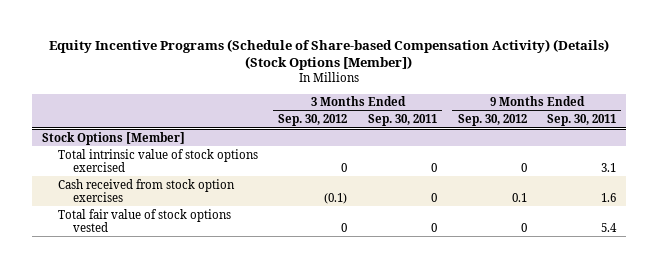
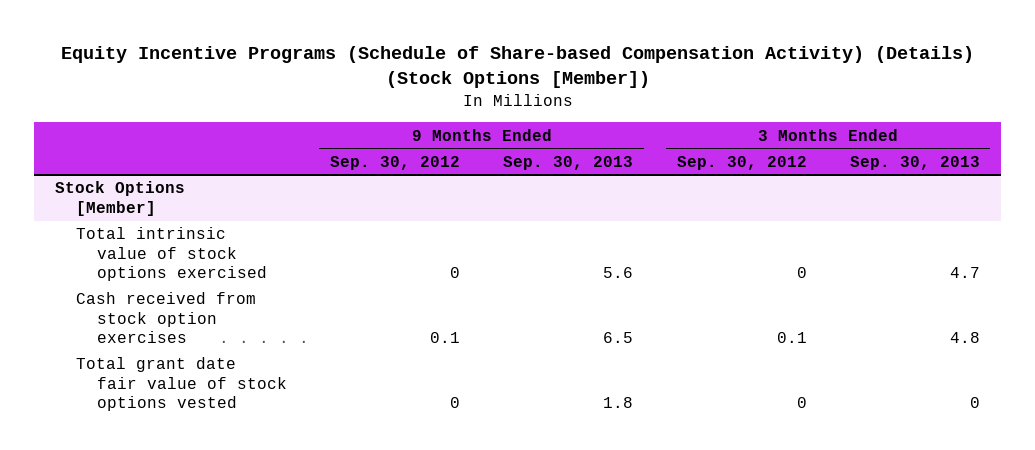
[367,114,437,127] Sep. 30, 2011 -> none
[547,114,617,127] Sep. 30, 2011 -> none
none -> [503,155,634,170] Sep. 30, 2013
none -> [849,155,980,170] Sep. 30, 2013
[324,193,348,205] (0.1) -> [776,332,807,344] 0.1
[57,208,231,233] Total fair value of stock options vested -> [76,357,288,412] Total grant date fair value of stock options vested

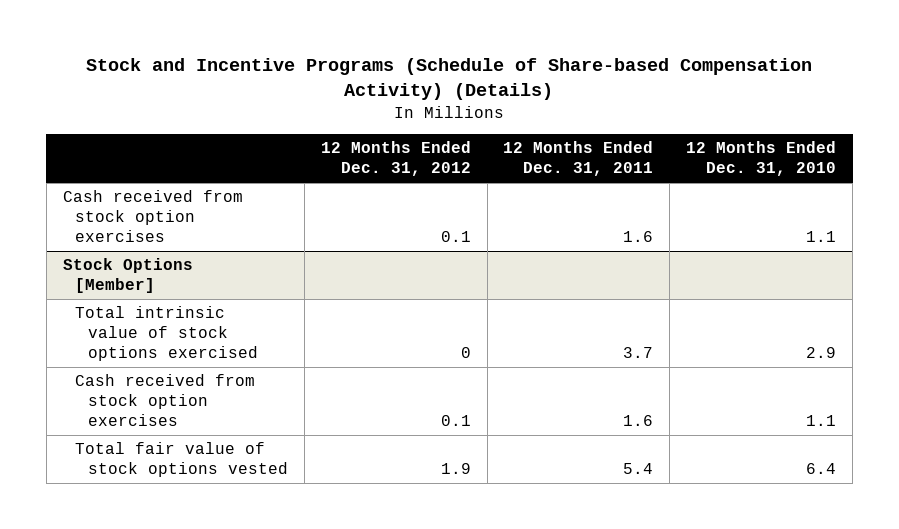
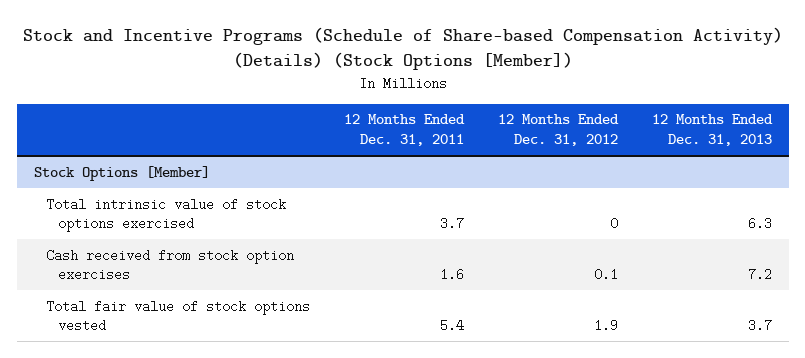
[86,58,813,101] Stock and Incentive Programs (Schedule of Share-based Compensation Activity) (Details) -> [22,27,783,71] Stock and Incentive Programs (Schedule of Share-based Compensation Activity) (Details) (Stock Options [Member])
[686,141,837,177] 12 Months Ended Dec. 31, 2010 -> none
none -> [651,114,773,147] 12 Months Ended Dec. 31, 2013
[62,190,243,243] Cash received from stock option exercises -> none

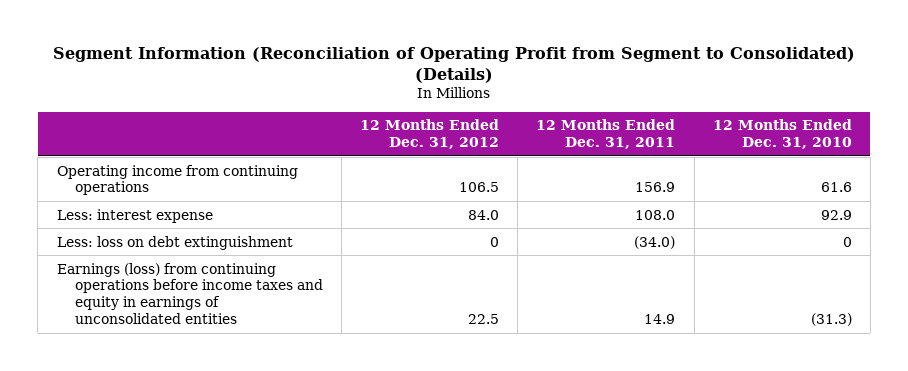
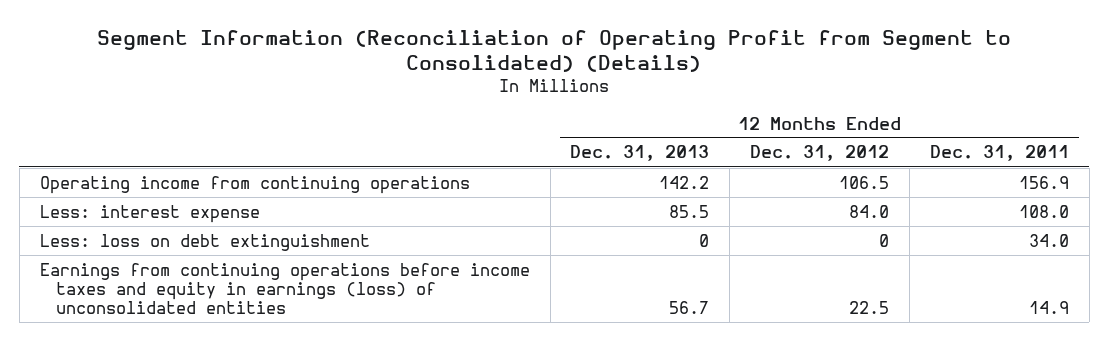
[712,119,852,150] 12 Months Ended Dec. 31, 2010 -> none
none -> [570,145,710,162] Dec. 31, 2013
[634,235,676,249] (34.0) -> [1028,233,1069,247] 34.0
[56,262,323,324] Earnings (loss) from continuing operations before income taxes and equity in earnings of unconsolidated entities -> [39,262,530,314] Earnings from continuing operations before income taxes and equity in earnings (loss) of unconsolidated entities

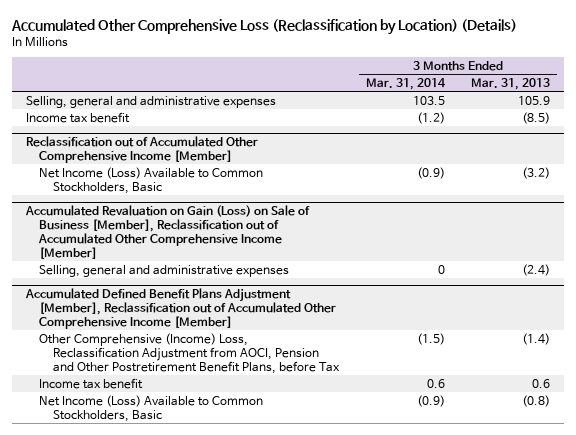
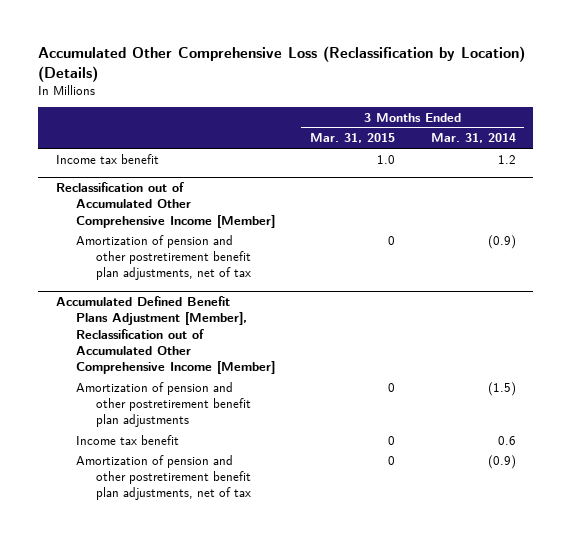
[471,78,551,91] Mar. 31, 2013 -> none
none -> [310,133,396,144] Mar. 31, 2015
[25,95,276,108] Selling, general and administrative expenses -> none
[416,111,445,124] (1.2) -> [497,154,516,164] 1.2
[24,204,310,259] Accumulated Revaluation on Gain (Loss) on Sale of Business [Member], Reclassification out of Accumulated Other Comprehensive Income [Member] -> none
[39,264,290,277] Selling, general and administrative expenses -> none
[39,166,264,194] Net Income (Loss) Available to Common Stockholders, Basic -> [75,234,252,281] Amortization of pension and other postretirement benefit plan adjustments, net of tax
[39,332,340,374] Other Comprehensive (Income) Loss, Reclassification Adjustment from AOCI, Pension and Other Postretirement Benefit Plans, before Tax -> [75,381,252,428] Amortization of pension and other postretirement benefit plan adjustments
[39,394,264,422] Net Income (Loss) Available to Common Stockholders, Basic -> [75,454,252,501] Amortization of pension and other postretirement benefit plan adjustments, net of tax

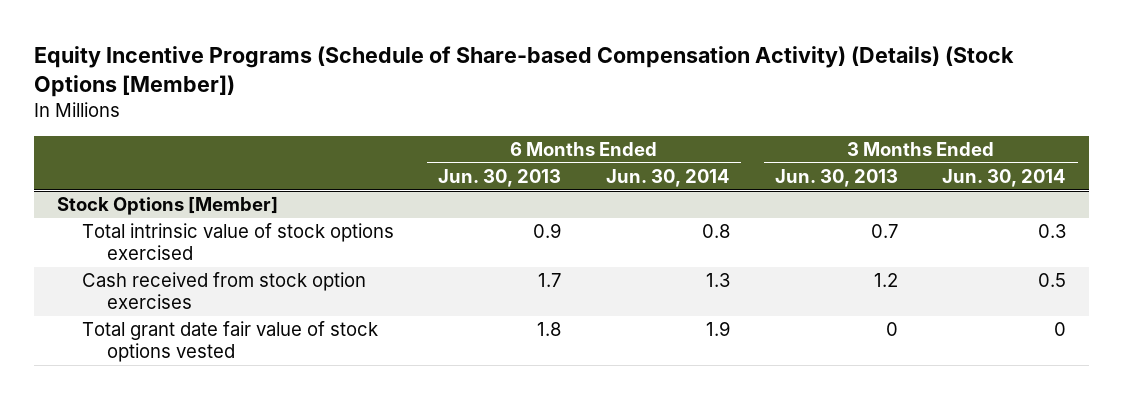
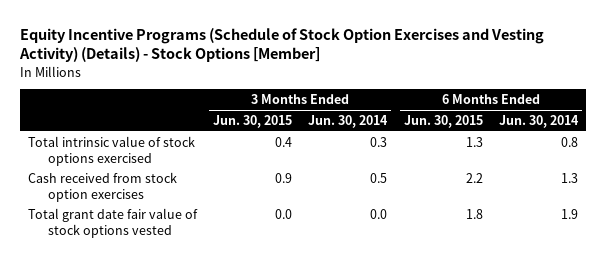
[34,46,1015,97] Equity Incentive Programs (Schedule of Share-based Compensation Activity) (Details) (Stock Options [Member]) -> [19,27,545,63] Equity Incentive Programs (Schedule of Stock Option Exercises and Vesting Activity) (Details) - Stock Options [Member]
[438,169,562,188] Jun. 30, 2013 -> none
[774,169,898,188] Jun. 30, 2013 -> none
none -> [213,115,293,129] Jun. 30, 2015
none -> [403,115,483,129] Jun. 30, 2015
[56,196,278,216] Stock Options [Member] -> none
[1054,322,1067,337] 0 -> [370,209,388,220] 0.0

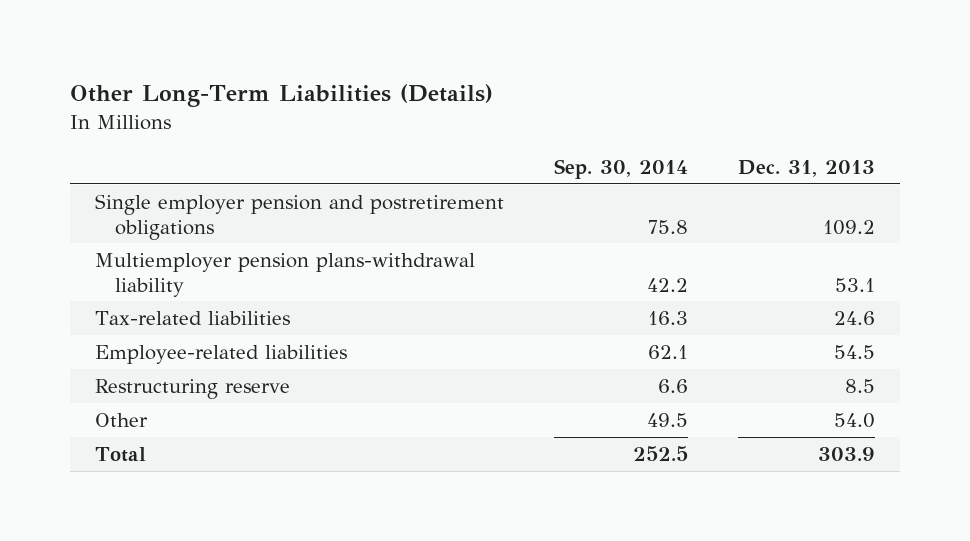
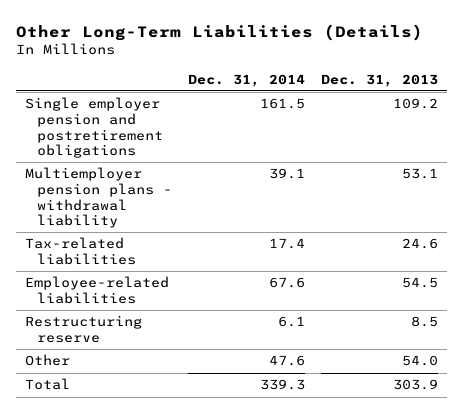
[554,158,689,179] Sep. 30, 2014 -> none
none -> [188,73,306,87] Dec. 31, 2014
[94,253,475,297] Multiemployer pension plans-withdrawal liability -> [24,167,172,229] Multiemployer pension plans - withdrawal liability

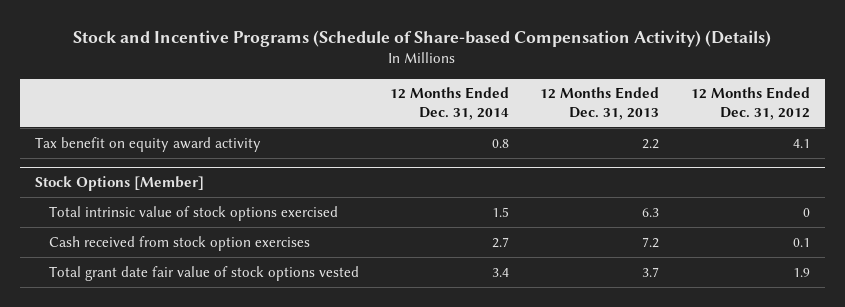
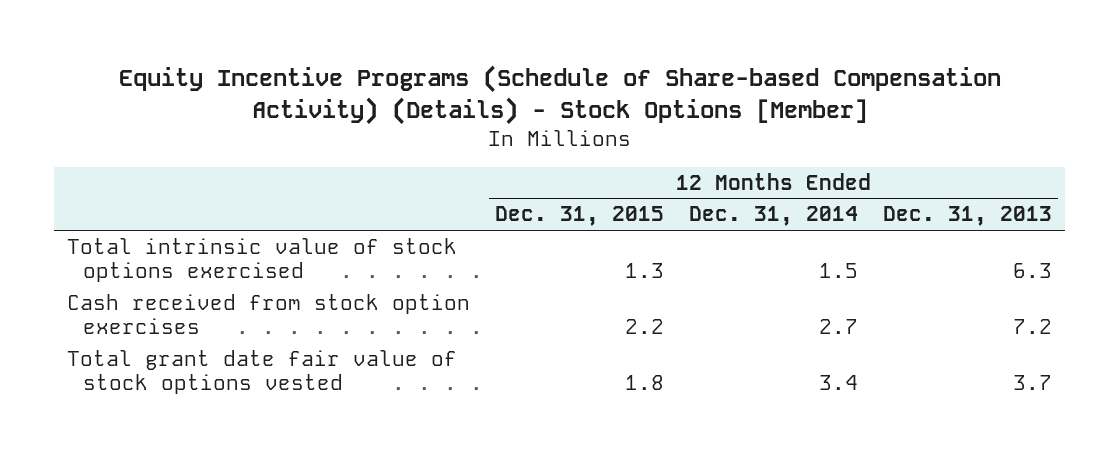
[73,30,772,48] Stock and Incentive Programs (Schedule of Share-based Compensation Activity) (Details) -> [118,65,1001,126] Equity Incentive Programs (Schedule of Share-based Compensation Activity) (Details) - Stock Options [Member]
[690,87,810,120] 12 Months Ended Dec. 31, 2012 -> none
none -> [495,206,665,227] Dec. 31, 2015
[35,136,262,152] Tax benefit on equity award activity -> none
[35,175,205,191] Stock Options [Member] -> none

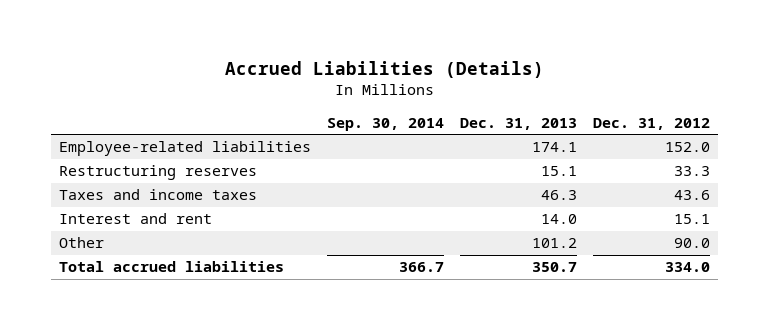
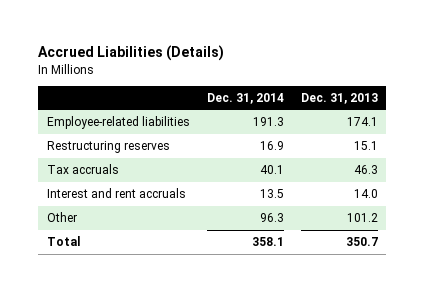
[327,117,445,131] Sep. 30, 2014 -> none
[592,117,710,130] Dec. 31, 2012 -> none
none -> [206,93,284,105] Dec. 31, 2014
[59,189,258,201] Taxes and income taxes -> [46,164,119,175] Tax accruals
[59,213,213,225] Interest and rent -> [46,188,186,199] Interest and rent accruals
[59,261,285,273] Total accrued liabilities -> [46,236,80,247] Total

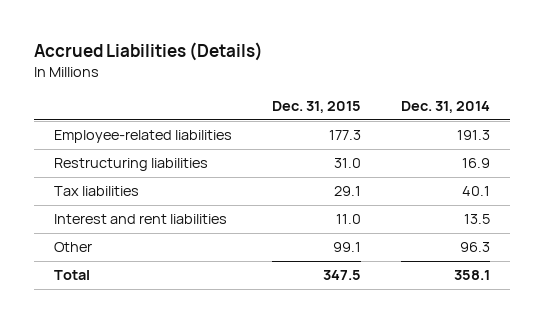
[300,93,378,105] Dec. 31, 2013 -> none
none -> [271,100,361,113] Dec. 31, 2015
[46,141,170,154] Restructuring reserves -> [54,158,209,172] Restructuring liabilities
[46,164,119,175] Tax accruals -> [54,186,140,197] Tax liabilities
[46,188,186,199] Interest and rent accruals -> [54,214,228,225] Interest and rent liabilities

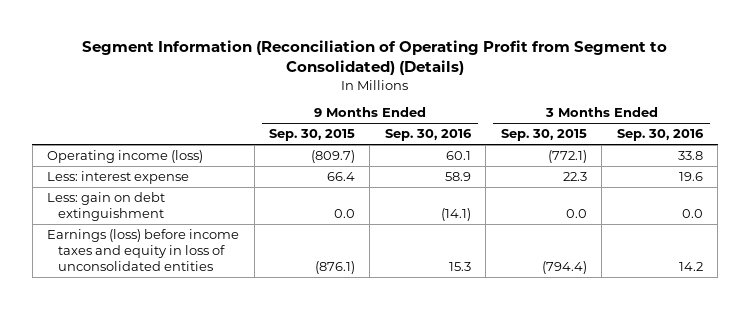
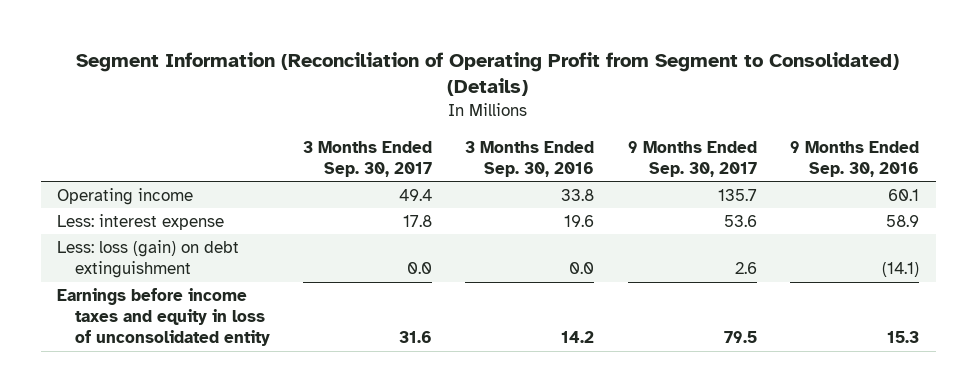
[269,129,356,142] Sep. 30, 2015 -> none
[500,129,587,142] Sep. 30, 2015 -> none
none -> [303,140,433,177] 3 Months Ended Sep. 30, 2017
none -> [627,140,757,177] 9 Months Ended Sep. 30, 2017
[47,149,204,163] Operating income (loss) -> [57,188,194,206] Operating income
[47,191,166,221] Less: gain on debt extinguishment -> [57,240,240,279] Less: loss (gain) on debt extinguishment
[47,228,240,271] Earnings (loss) before income taxes and equity in loss of unconsolidated entities -> [57,288,270,347] Earnings before income taxes and equity in loss of unconsolidated entity

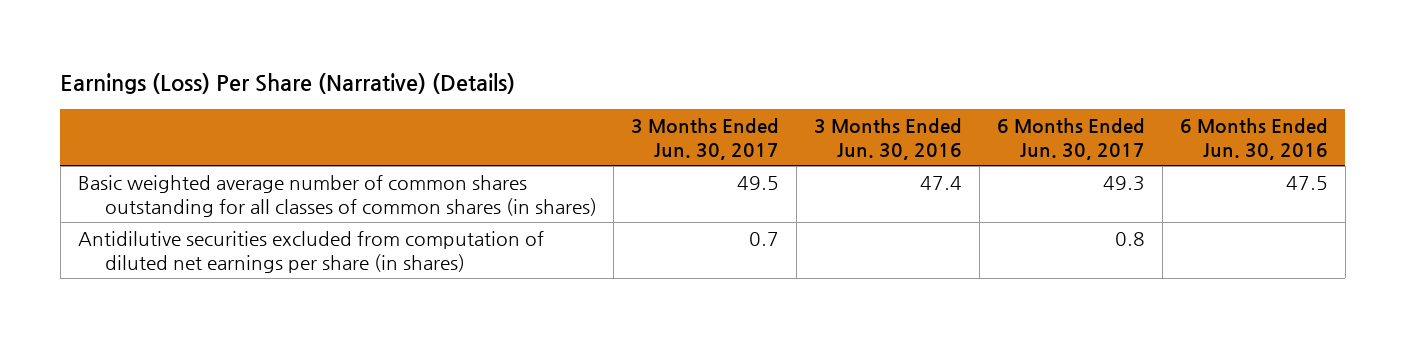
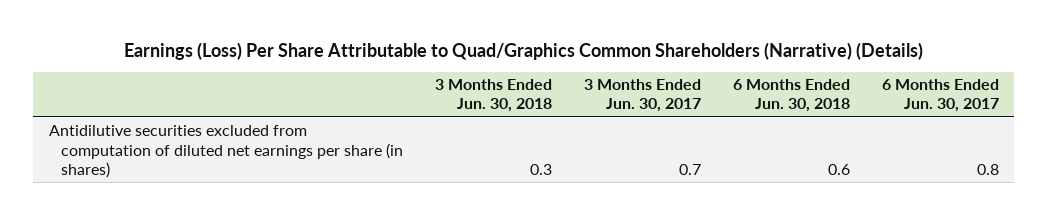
[60,73,516,95] Earnings (Loss) Per Share (Narrative) (Details) -> [123,41,923,60] Earnings (Loss) Per Share Attributable to Quad/Graphics Common Shareholders (Narrative) (Details)
[814,117,963,160] 3 Months Ended Jun. 30, 2016 -> none
[1179,117,1328,160] 6 Months Ended Jun. 30, 2016 -> none
none -> [435,79,553,113] 3 Months Ended Jun. 30, 2018
none -> [732,79,850,113] 6 Months Ended Jun. 30, 2018
[77,174,597,217] Basic weighted average number of common shares outstanding for all classes of common shares (in shares) -> none

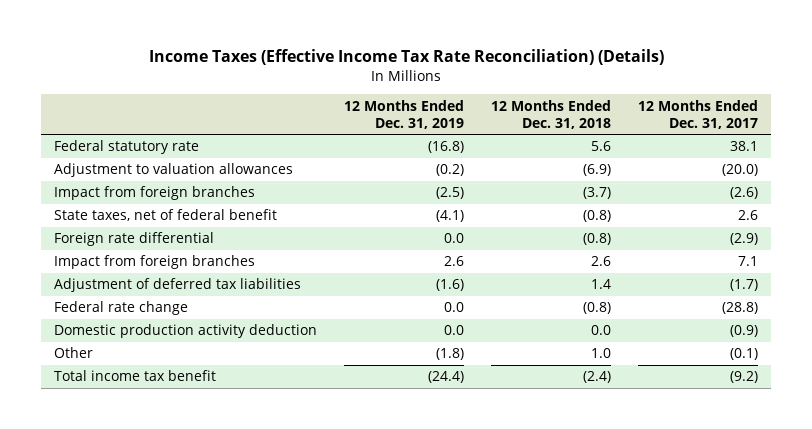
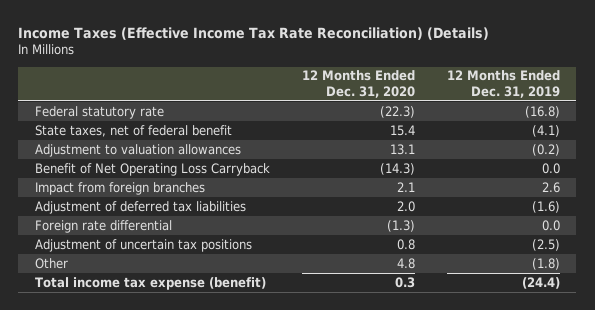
[490,99,611,129] 12 Months Ended Dec. 31, 2018 -> none
[637,99,758,129] 12 Months Ended Dec. 31, 2017 -> none
none -> [301,70,415,98] 12 Months Ended Dec. 31, 2020
[54,186,256,201] Impact from foreign branches -> none
[54,163,294,178] Adjustment to valuation allowances -> [34,143,241,157] Adjustment to valuation allowances
none -> [34,162,270,176] Benefit of Net Operating Loss Carryback
[54,301,189,316] Federal rate change -> none
[54,324,318,339] Domestic production activity deduction -> none
[54,232,215,247] Foreign rate differential -> [34,219,172,233] Foreign rate differential
none -> [34,238,252,252] Adjustment of uncertain tax positions
[54,370,217,382] Total income tax benefit -> [34,276,266,290] Total income tax expense (benefit)

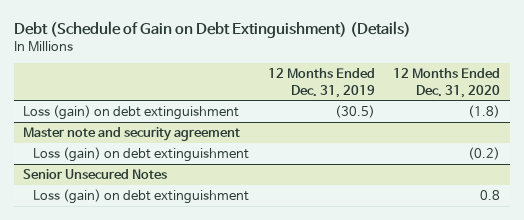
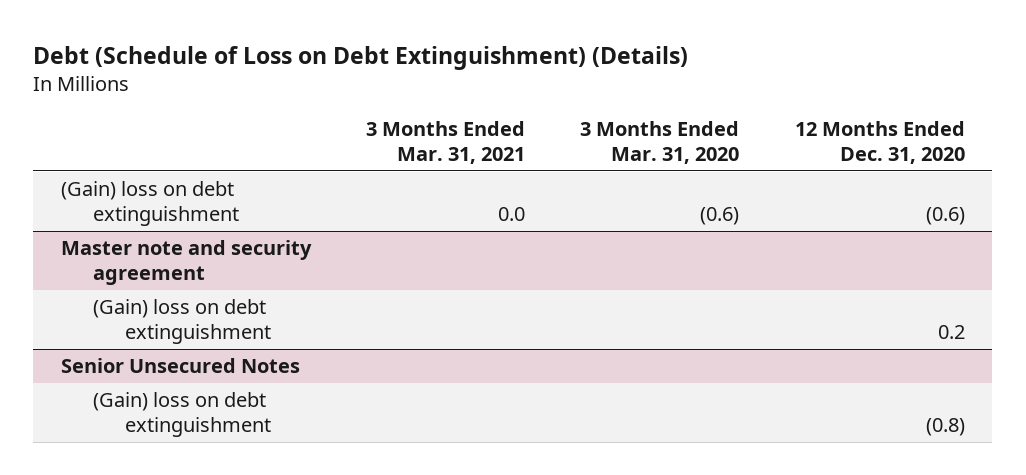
[14,20,412,38] Debt (Schedule of Gain on Debt Extinguishment) (Details) -> [33,46,689,71] Debt (Schedule of Loss on Debt Extinguishment) (Details)
[267,68,375,98] 12 Months Ended Dec. 31, 2019 -> none
none -> [366,120,526,164] 3 Months Ended Mar. 31, 2021
none -> [580,120,740,164] 3 Months Ended Mar. 31, 2020
[23,104,240,120] Loss (gain) on debt extinguishment -> [60,181,239,227] (Gain) loss on debt extinguishment
[468,104,501,118] (1.8) -> [925,207,965,226] (0.6)
[33,146,250,162] Loss (gain) on debt extinguishment -> [92,299,271,345] (Gain) loss on debt extinguishment
[468,146,501,160] (0.2) -> [937,325,965,340] 0.2
[33,188,250,204] Loss (gain) on debt extinguishment -> [92,392,271,438] (Gain) loss on debt extinguishment
[480,189,501,200] 0.8 -> [925,418,965,437] (0.8)

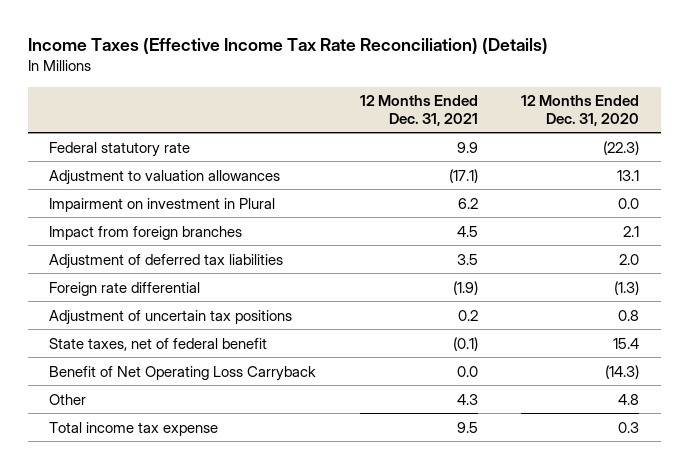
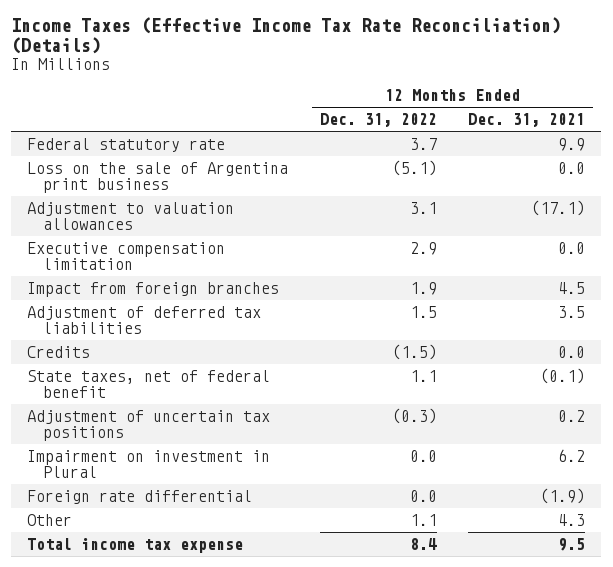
[521,95,640,126] 12 Months Ended Dec. 31, 2020 -> none
none -> [319,113,437,128] Dec. 31, 2022
none -> [27,162,289,194] Loss on the sale of Argentina print business
none -> [27,242,226,271] Executive compensation limitation
none -> [27,346,91,359] Credits
[49,365,317,381] Benefit of Net Operating Loss Carryback -> none
[49,309,293,325] Adjustment of uncertain tax positions -> [27,410,271,442] Adjustment of uncertain tax positions
[49,197,276,212] Impairment on investment in Plural -> [27,450,271,479] Impairment on investment in Plural
[49,281,201,296] Foreign rate differential -> [27,490,253,505] Foreign rate differential

